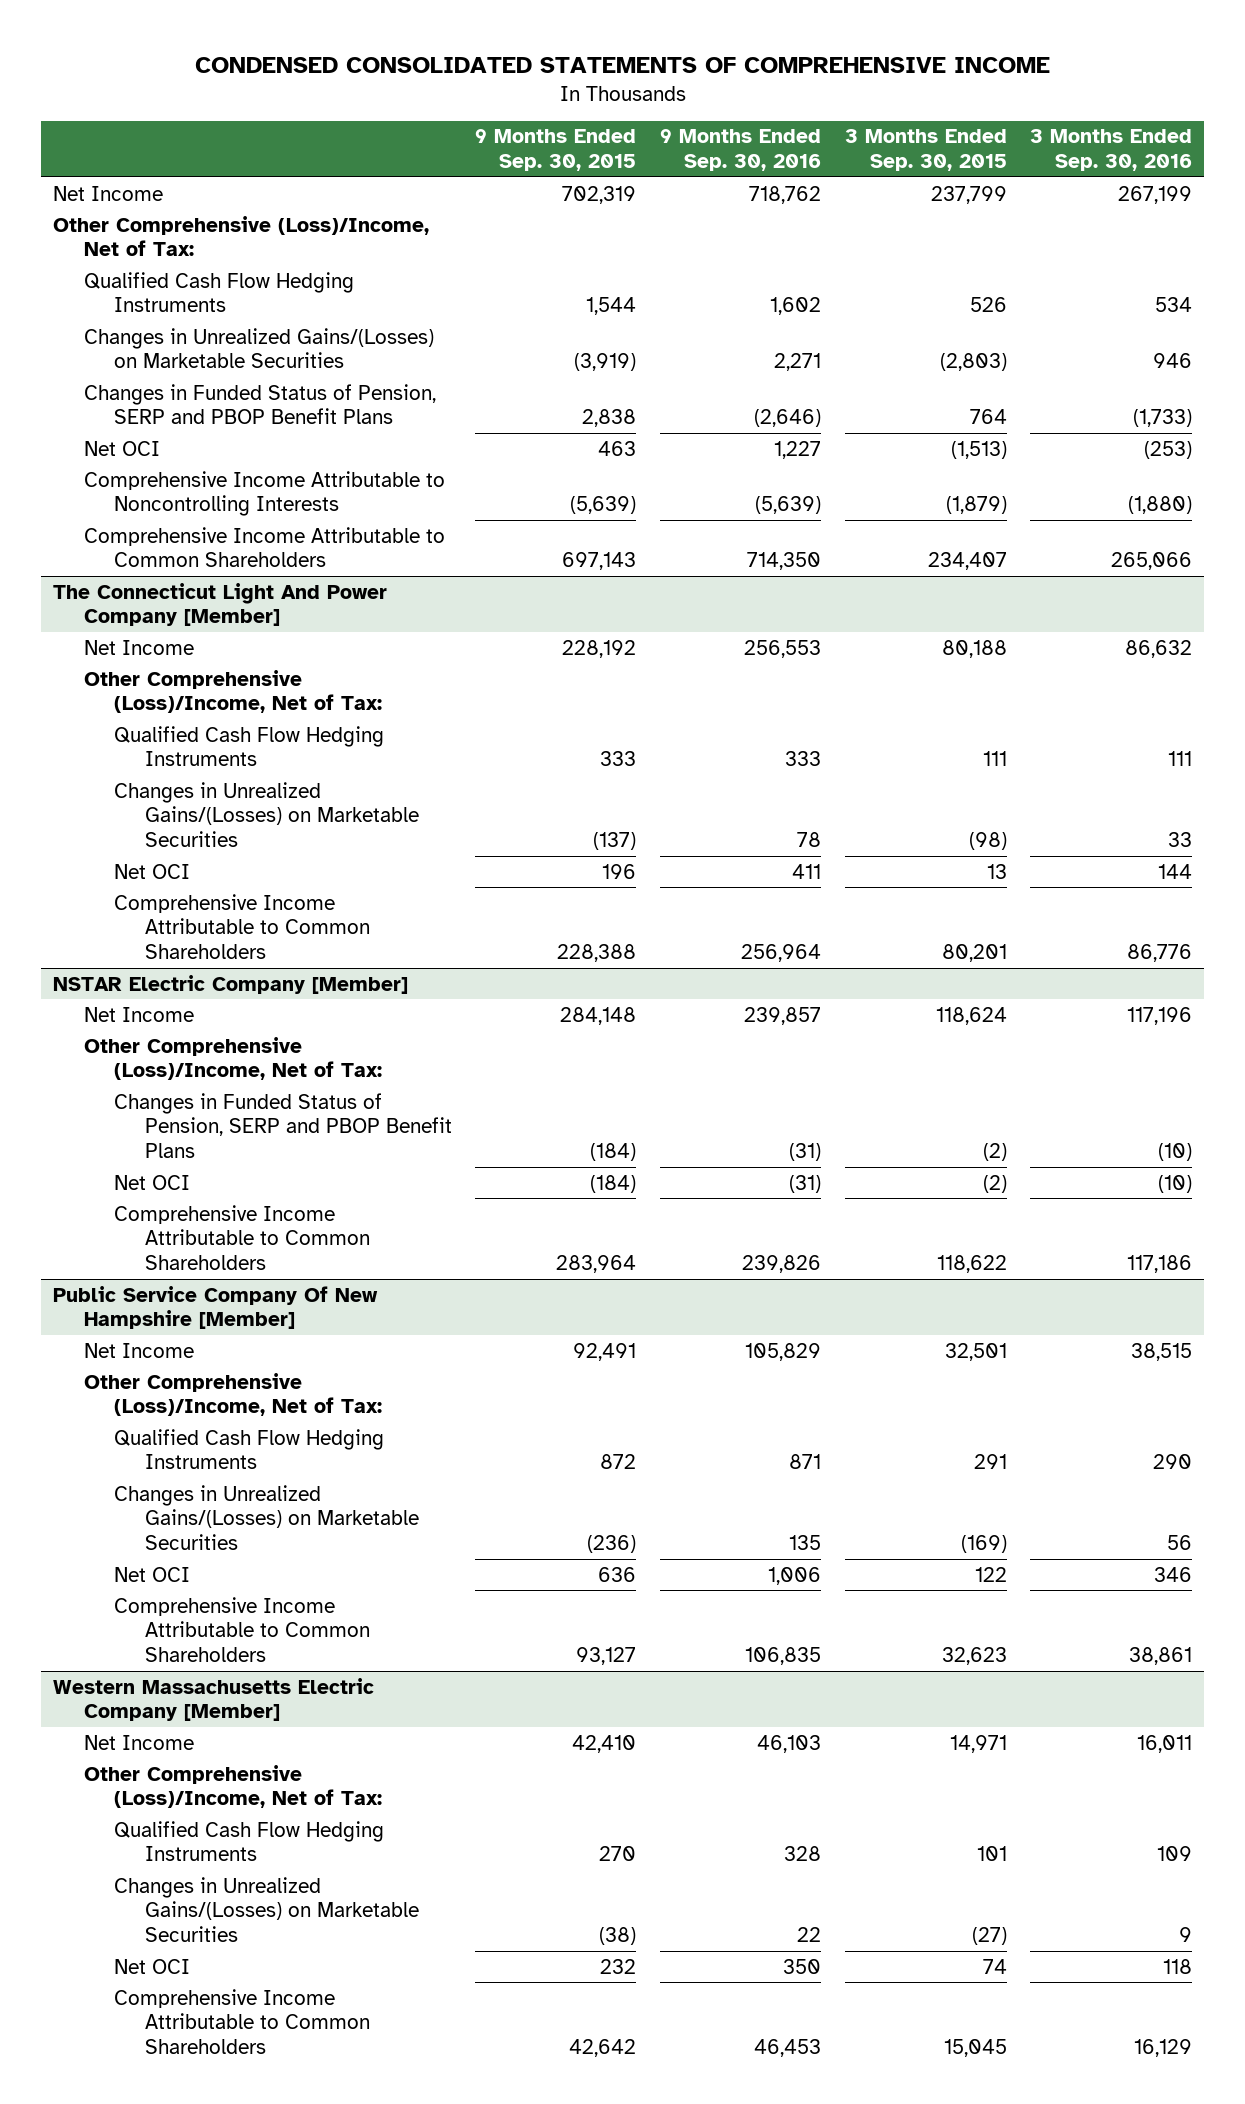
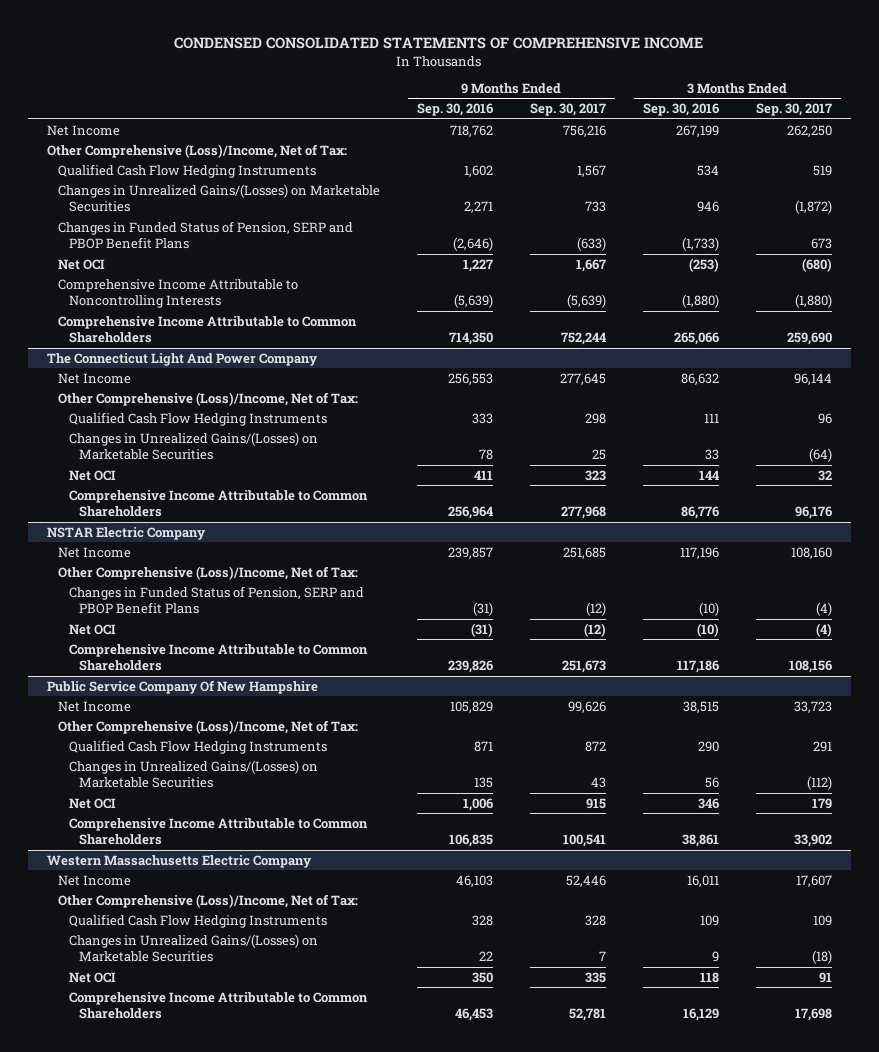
[475,129,637,172] 9 Months Ended Sep. 30, 2015 -> none
[844,129,1007,172] 3 Months Ended Sep. 30, 2015 -> none
none -> [529,103,606,117] Sep. 30, 2017
none -> [755,103,832,117] Sep. 30, 2017
[53,582,388,627] The Connecticut Light And Power Company [Member] -> [46,352,318,366] The Connecticut Light And Power Company
[53,974,409,994] NSTAR Electric Company [Member] -> [46,526,206,540] NSTAR Electric Company
[53,1285,379,1330] Public Service Company Of New Hampshire [Member] -> [46,679,318,694] Public Service Company Of New Hampshire
[53,1677,375,1722] Western Massachusetts Electric Company [Member] -> [46,854,312,868] Western Massachusetts Electric Company

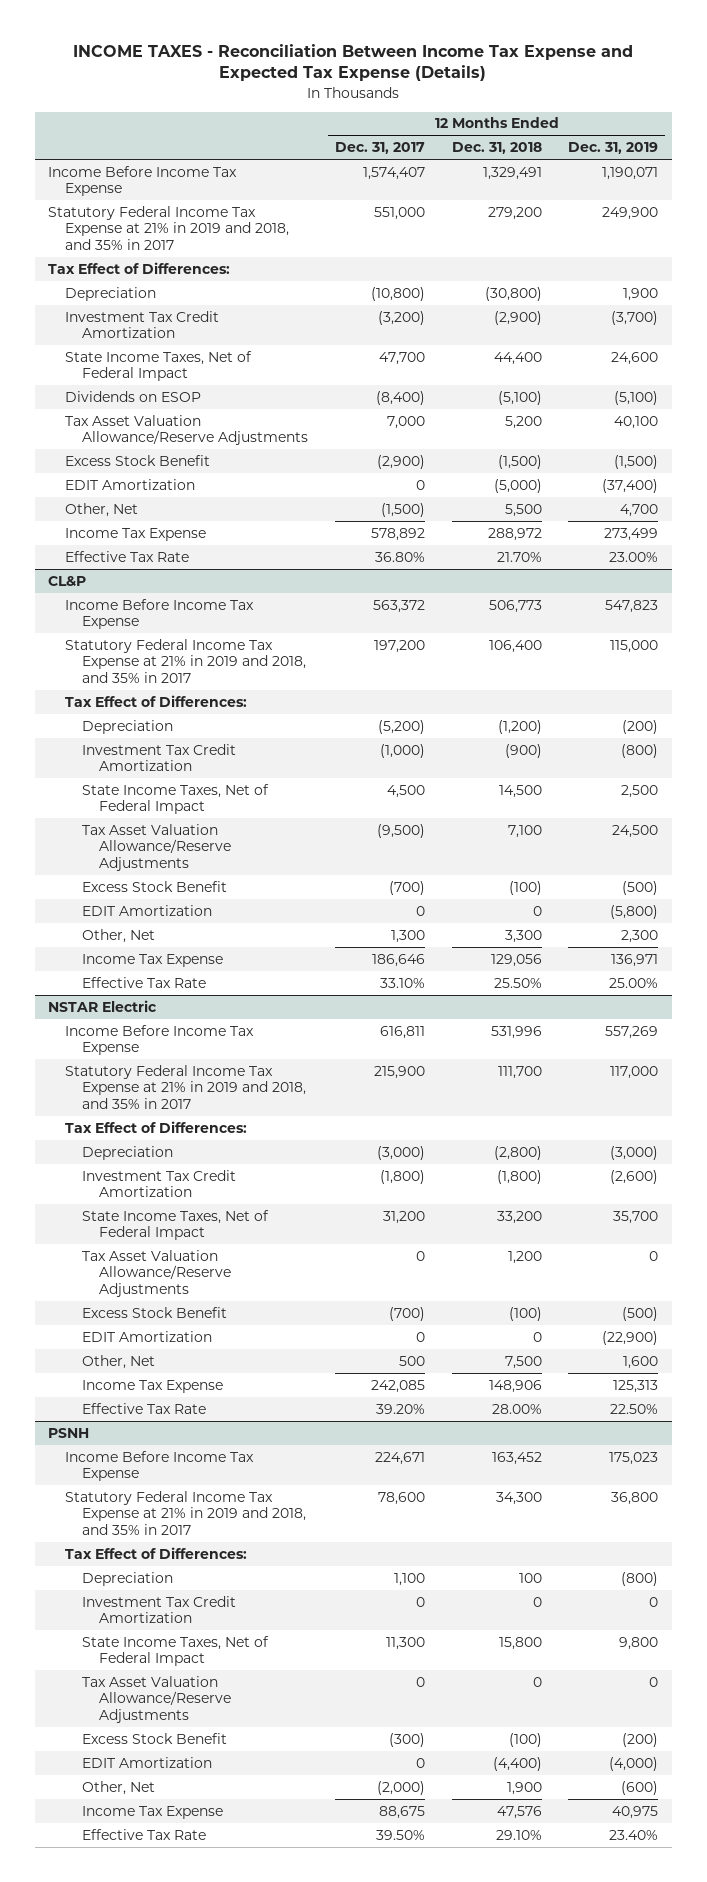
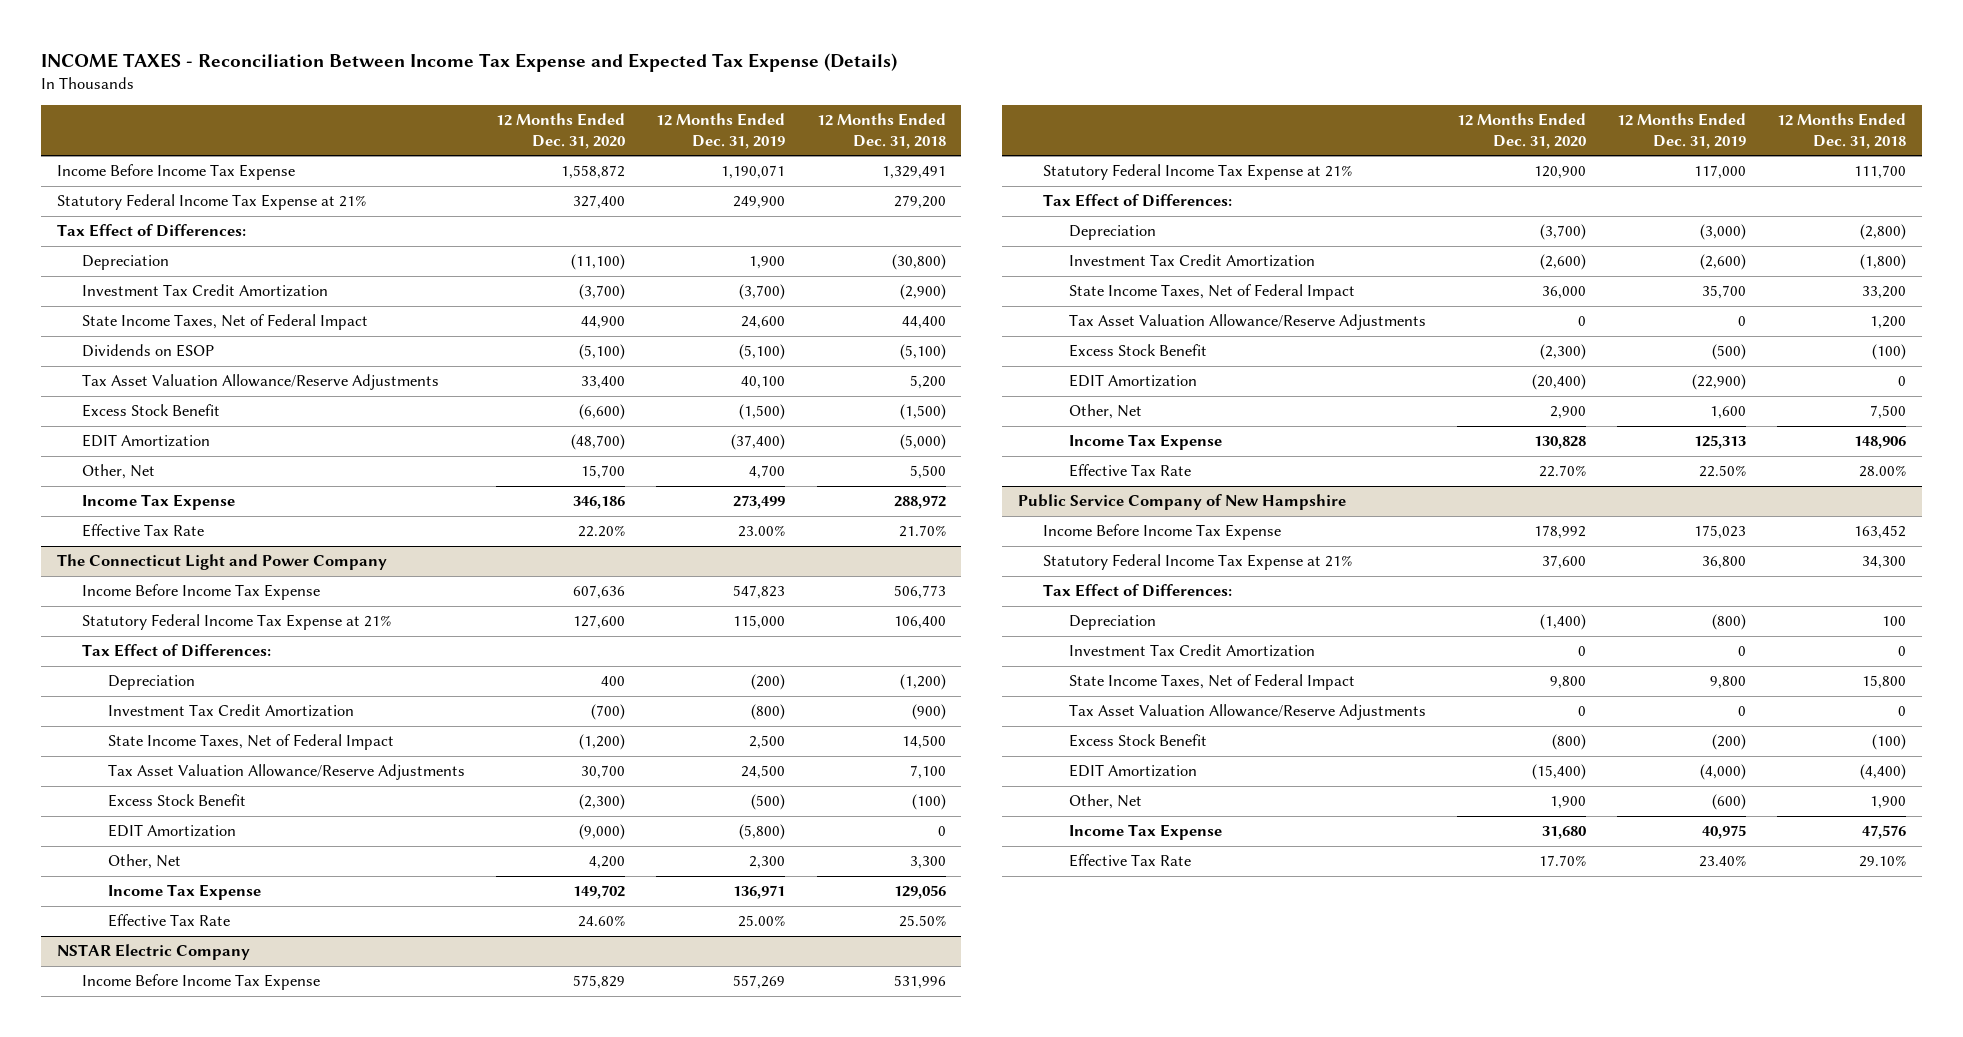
[334,142,425,155] Dec. 31, 2017 -> none
none -> [496,113,626,149] 12 Months Ended Dec. 31, 2020
[48,205,289,250] Statutory Federal Income Tax Expense at 21% in 2019 and 2018, and 35% in 2017 -> [57,194,367,211] Statutory Federal Income Tax Expense at 21%
[48,575,87,586] CL&P -> [57,554,388,571] The Connecticut Light and Power Company
[64,638,306,683] Statutory Federal Income Tax Expense at 21% in 2019 and 2018, and 35% in 2017 -> [82,614,392,631] Statutory Federal Income Tax Expense at 21%
[48,999,158,1012] NSTAR Electric -> [57,944,251,961] NSTAR Electric Company
[64,1064,306,1109] Statutory Federal Income Tax Expense at 21% in 2019 and 2018, and 35% in 2017 -> [1043,164,1353,181] Statutory Federal Income Tax Expense at 21%
[48,1427,90,1438] PSNH -> [1017,494,1346,511] Public Service Company of New Hampshire
[64,1490,306,1535] Statutory Federal Income Tax Expense at 21% in 2019 and 2018, and 35% in 2017 -> [1043,554,1353,571] Statutory Federal Income Tax Expense at 21%

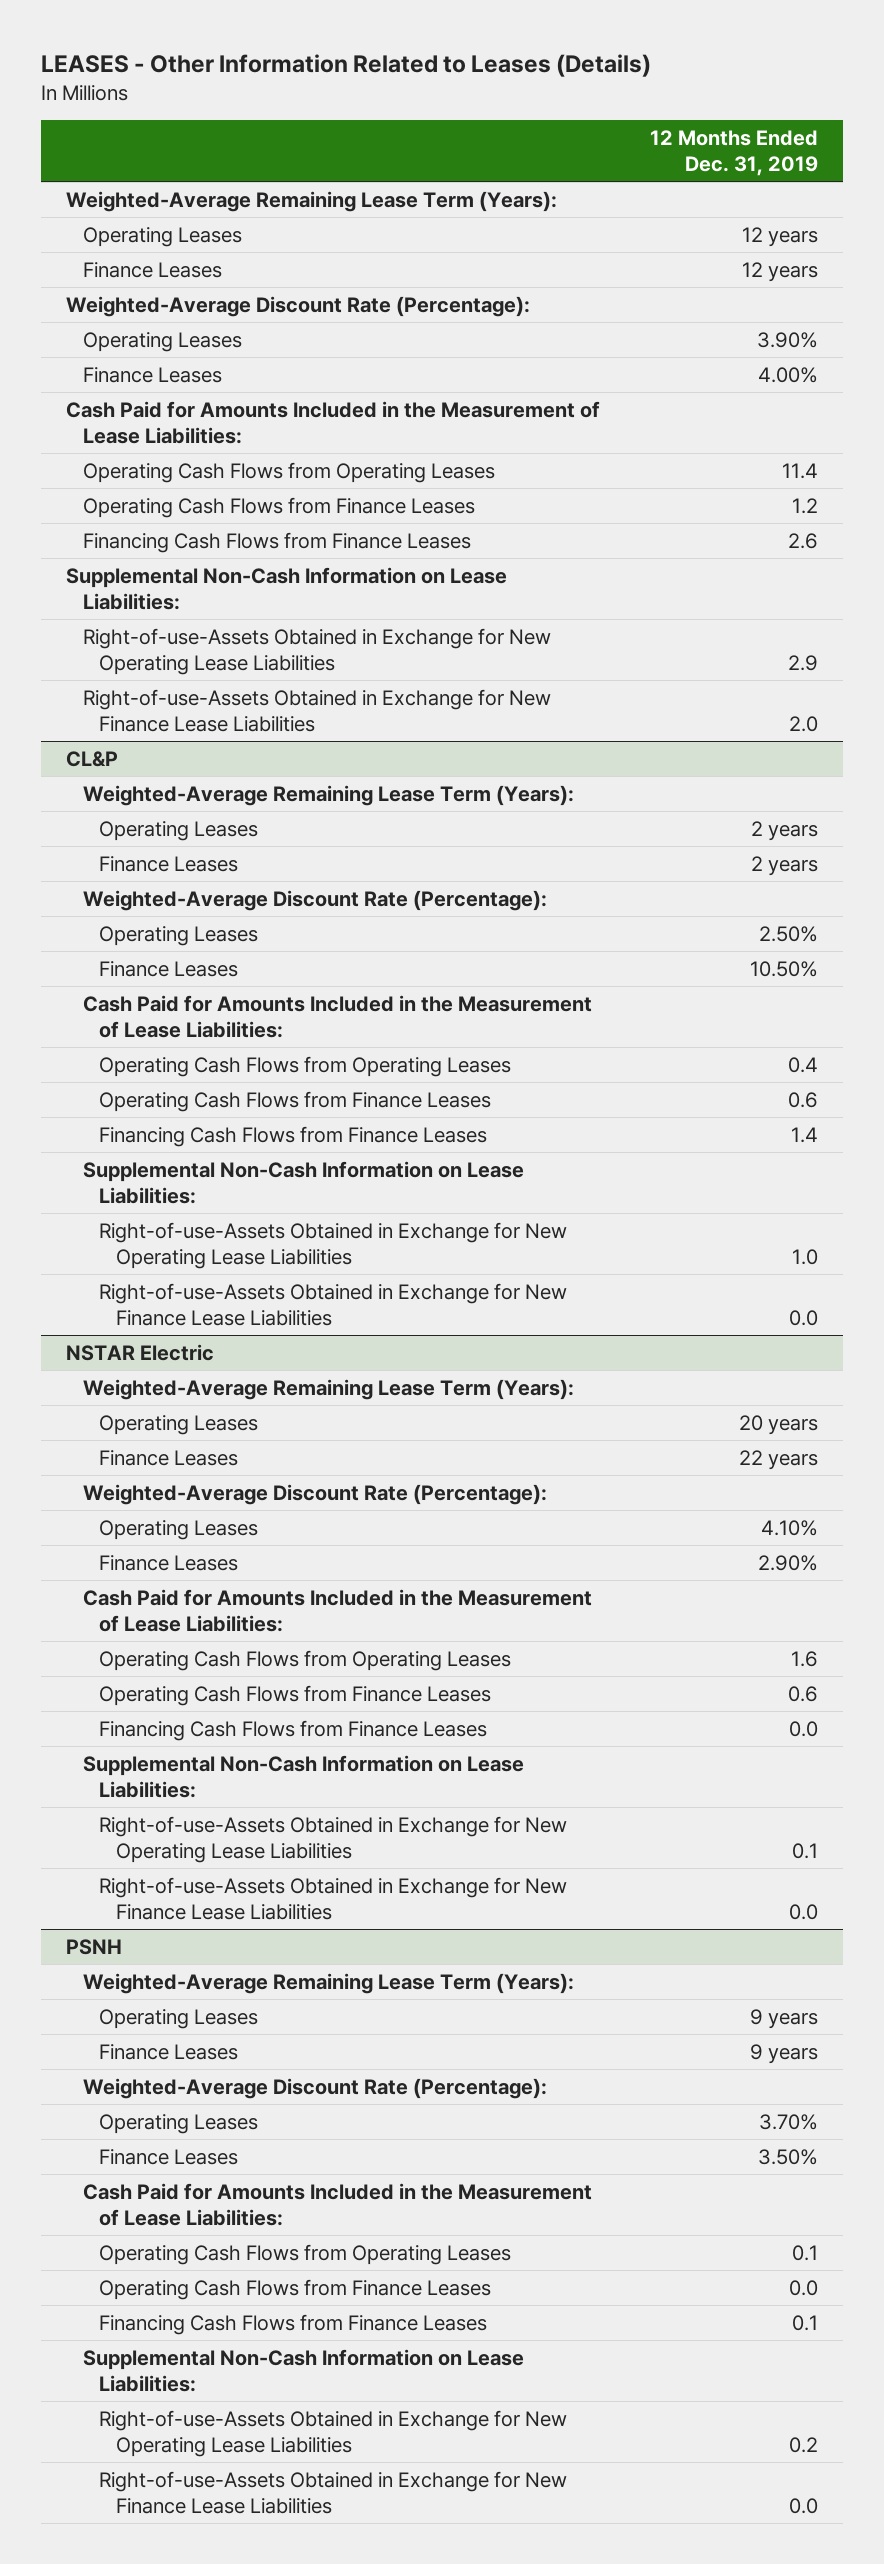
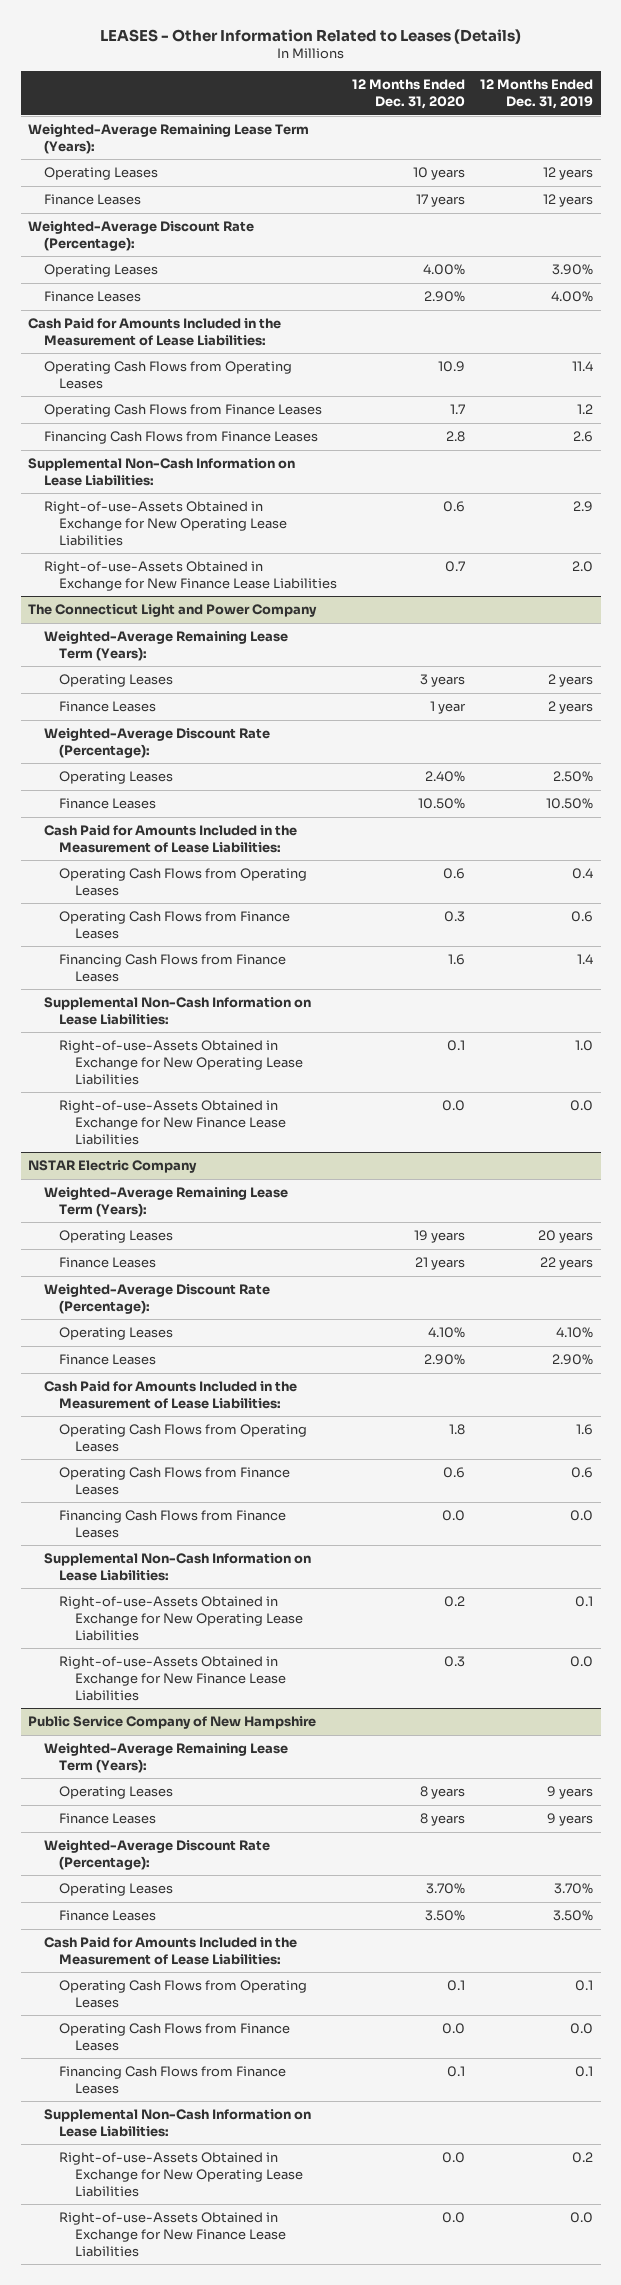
none -> [352,79,466,110] 12 Months Ended Dec. 31, 2020
[65,750,118,767] CL&P -> [28,604,318,618] The Connecticut Light and Power Company
[65,1343,214,1361] NSTAR Electric -> [28,1160,198,1174] NSTAR Electric Company
[65,1938,122,1955] PSNH -> [28,1716,317,1730] Public Service Company of New Hampshire

